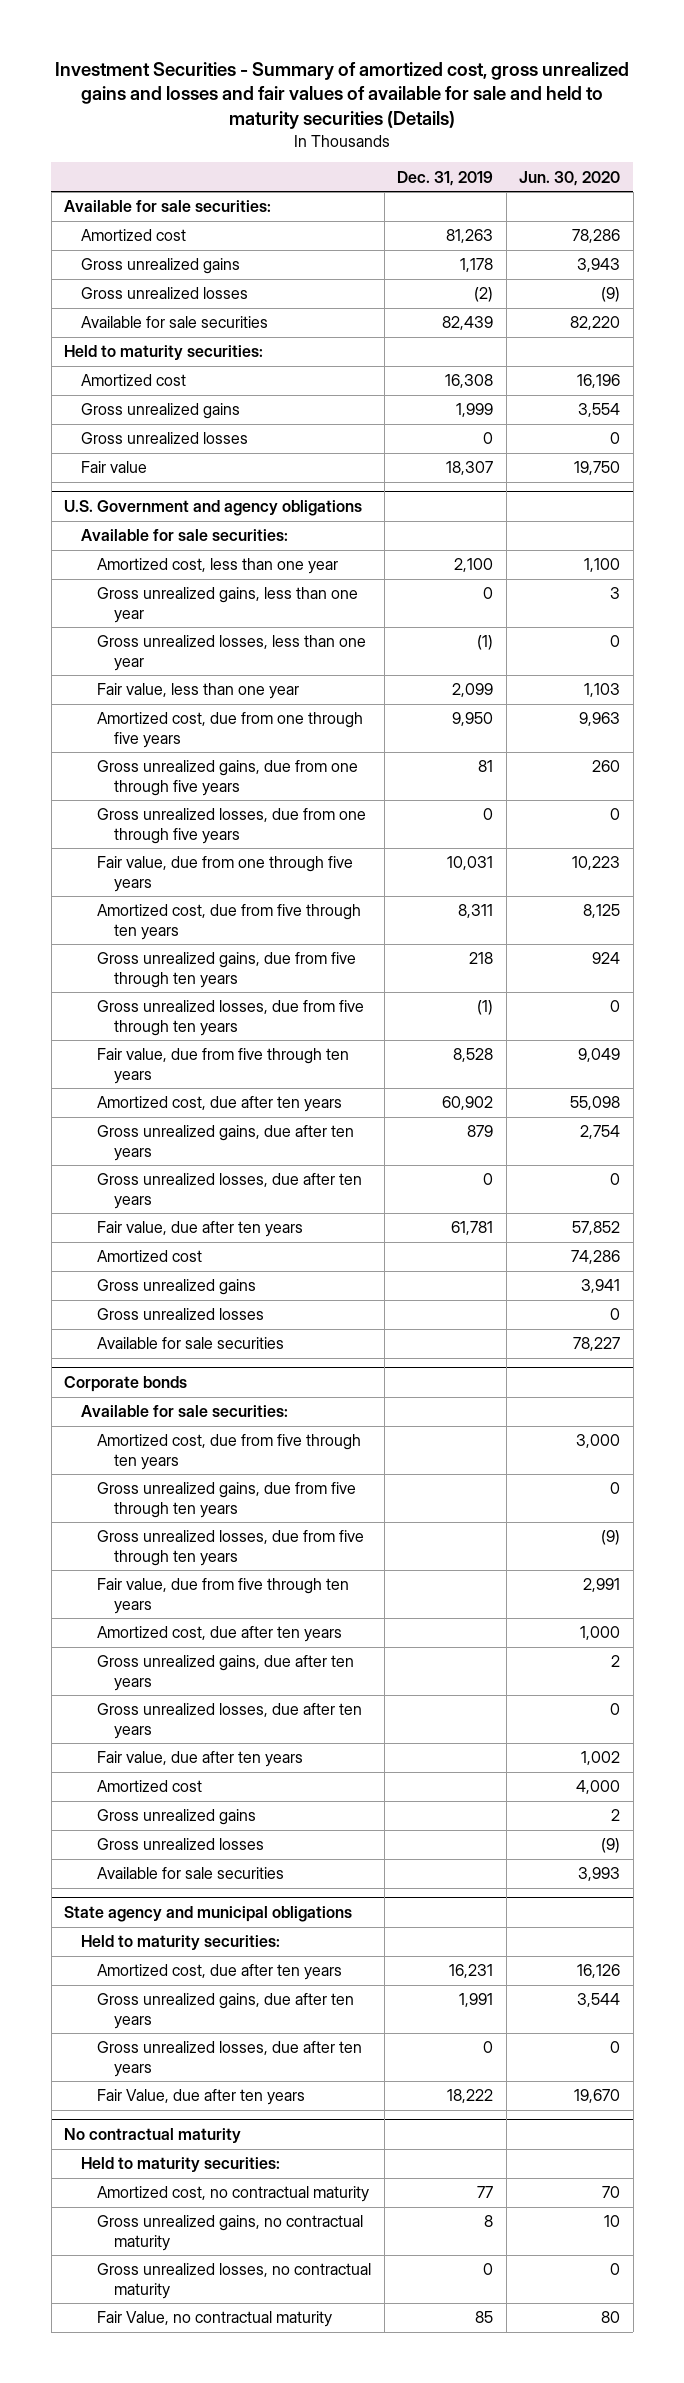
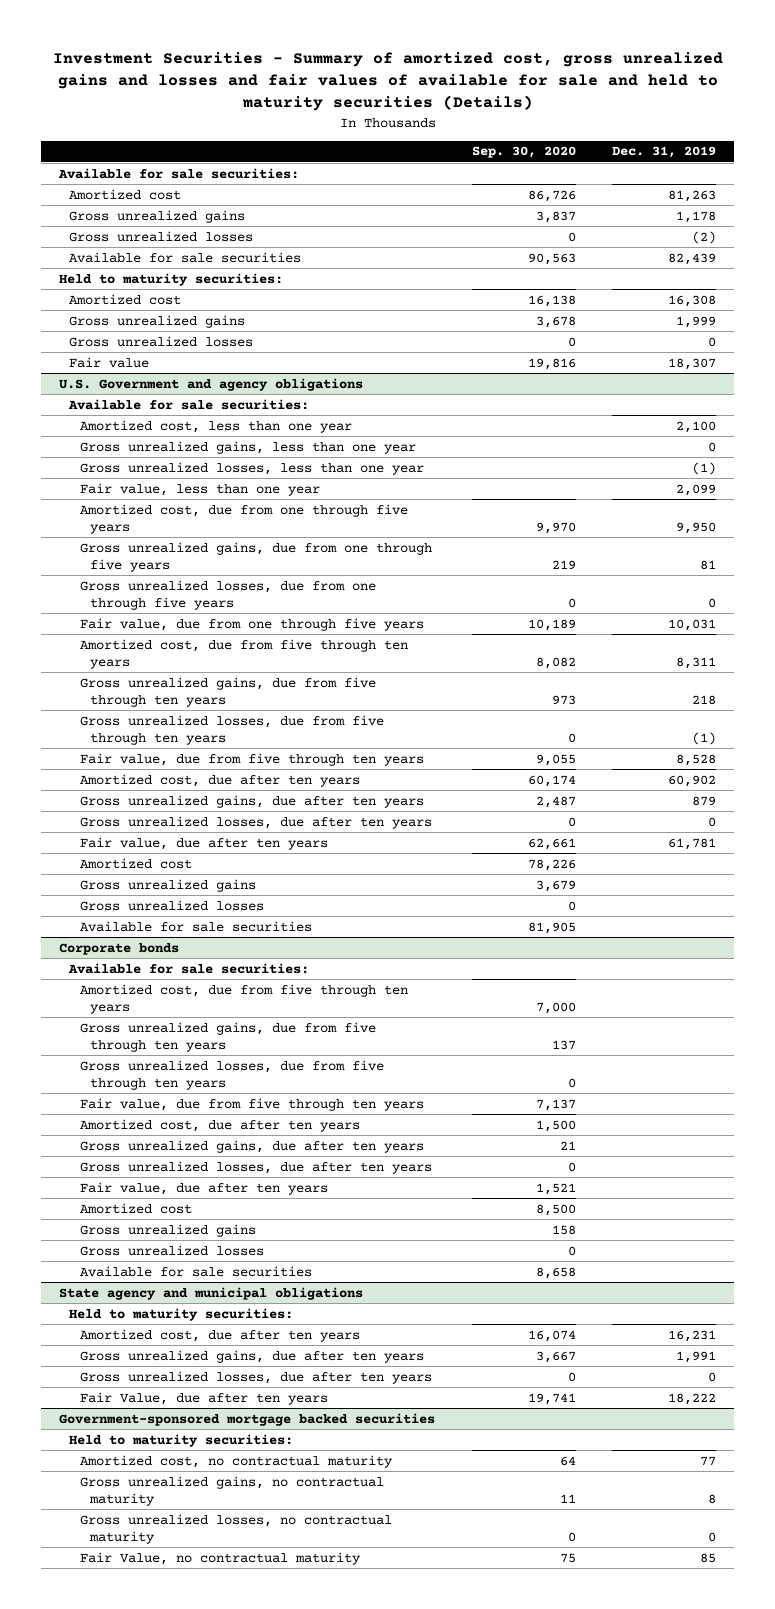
[519,170,621,186] Jun. 30, 2020 -> none
none -> [471,146,576,159] Sep. 30, 2020
[64,2127,242,2143] No contractual maturity -> [59,1412,436,1426] Government-sponsored mortgage backed securities

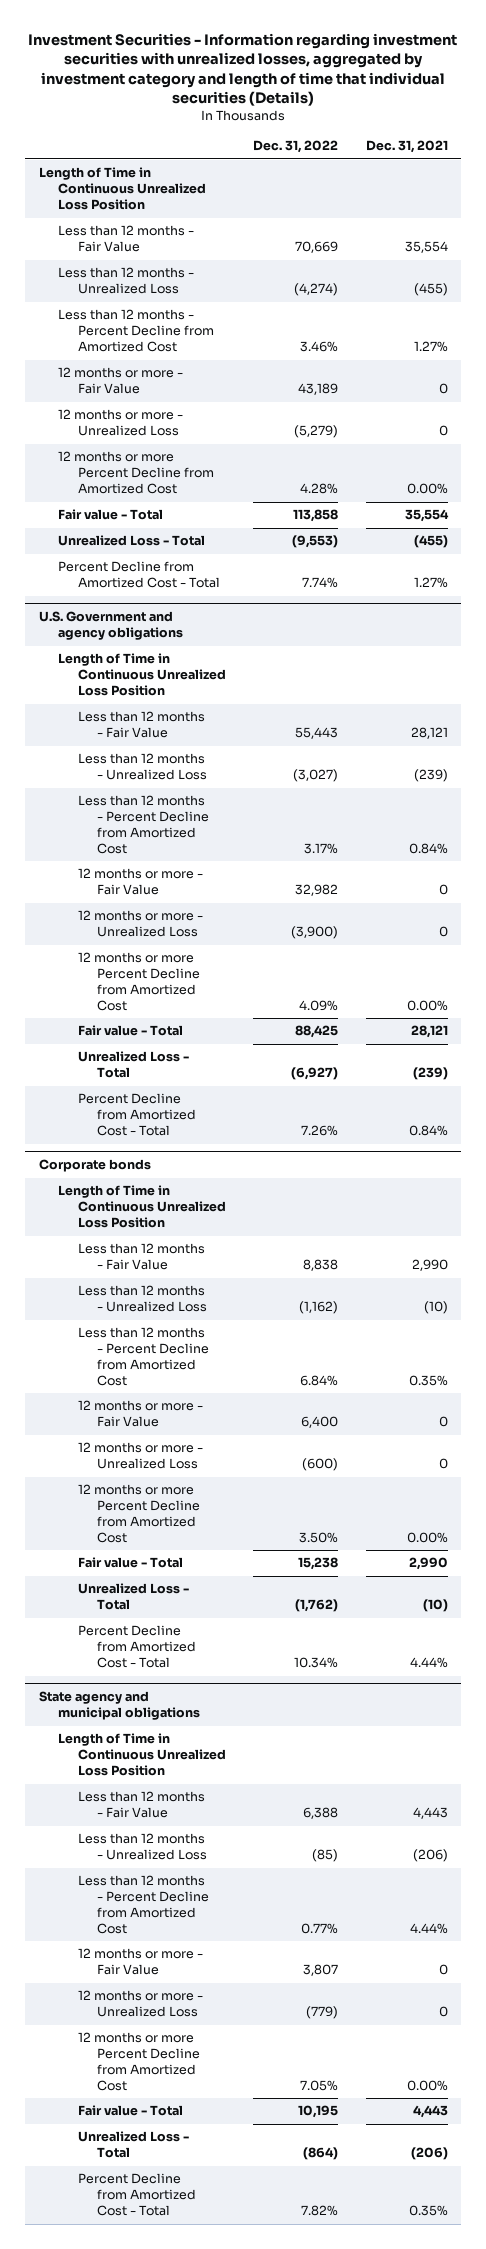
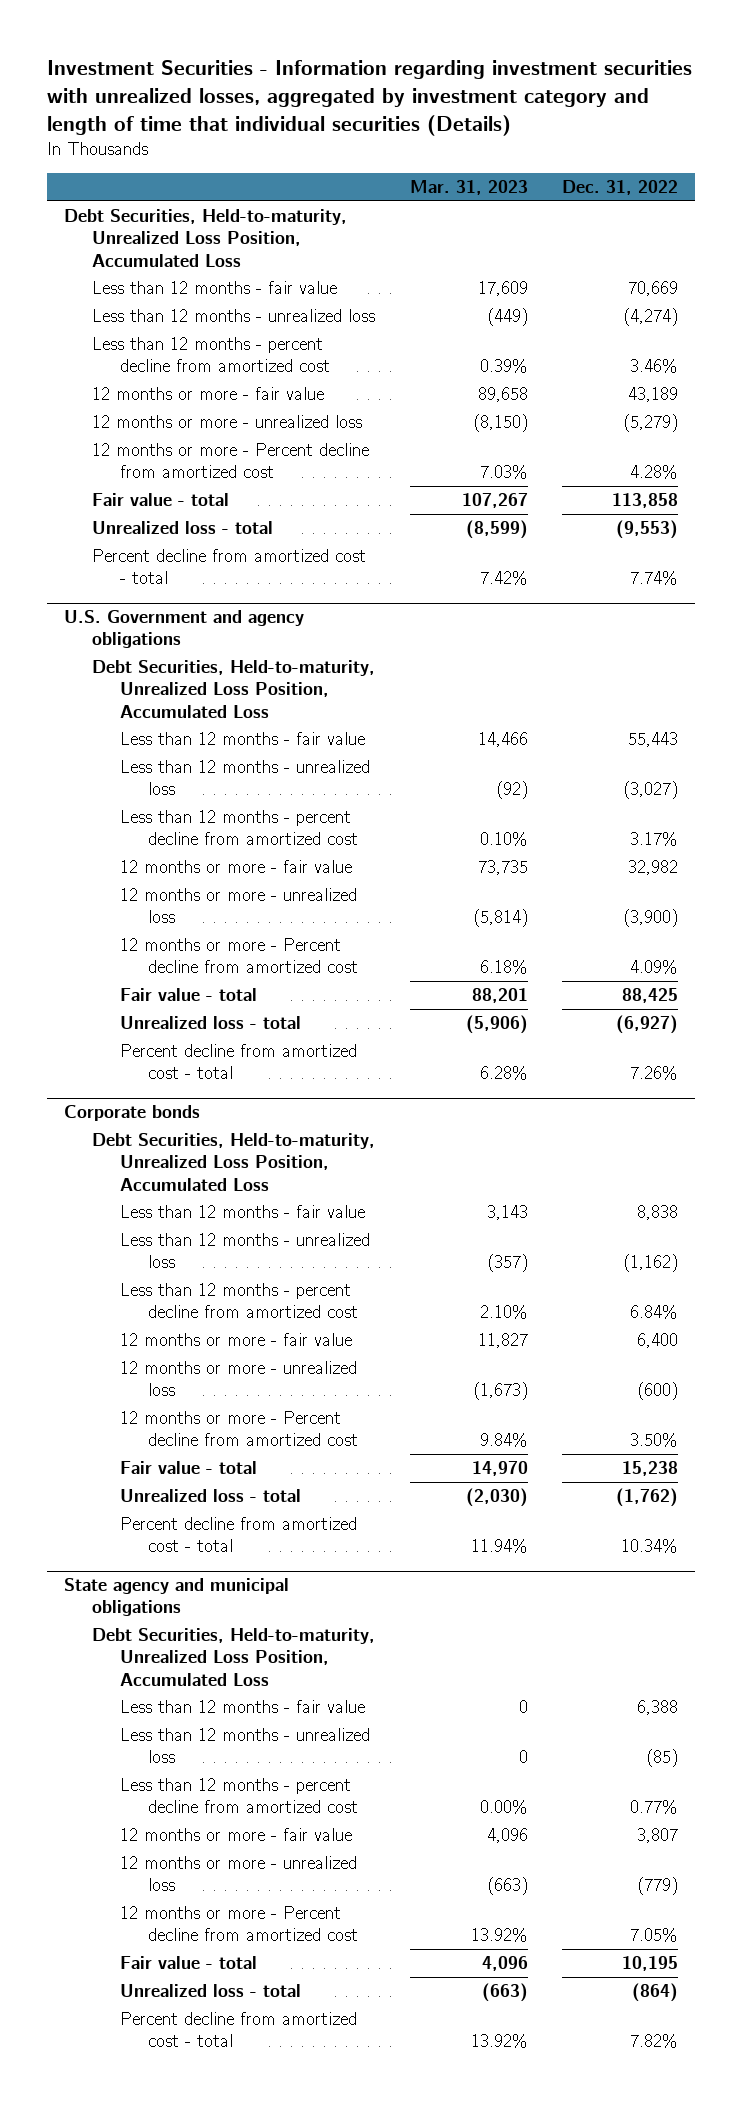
[365,140,448,154] Dec. 31, 2021 -> none
none -> [409,179,528,195] Mar. 31, 2023
[38,167,207,211] Length of Time in Continuous Unrealized Loss Position -> [64,209,348,267] Debt Securities, Held-to-maturity, Unrealized Loss Position, Accumulated Loss
[58,225,195,253] Less than 12 months - Fair Value -> [92,281,338,295] Less than 12 months - fair value
[58,267,195,295] Less than 12 months - Unrealized Loss -> [92,309,376,323] Less than 12 months - unrealized loss
[58,309,214,353] Less than 12 months - Percent Decline from Amortized Cost -> [92,337,331,373] Less than 12 months - percent decline from amortized cost
[58,367,184,395] 12 months or more - Fair Value -> [92,387,325,401] 12 months or more - fair value
[58,409,184,437] 12 months or more - Unrealized Loss -> [92,415,363,429] 12 months or more - unrealized loss
[58,451,214,495] 12 months or more Percent Decline from Amortized Cost -> [92,443,370,479] 12 months or more - Percent decline from amortized cost
[58,509,164,521] Fair value - Total -> [92,493,230,507] Fair value - total
[58,535,206,547] Unrealized Loss - Total -> [92,521,274,535] Unrealized loss - total
[58,561,220,589] Percent Decline from Amortized Cost - Total -> [92,549,367,585] Percent decline from amortized cost - total
[58,653,226,697] Length of Time in Continuous Unrealized Loss Position -> [92,660,376,718] Debt Securities, Held-to-maturity, Unrealized Loss Position, Accumulated Loss
[77,711,205,739] Less than 12 months - Fair Value -> [120,732,366,746] Less than 12 months - fair value
[77,753,208,781] Less than 12 months - Unrealized Loss -> [120,760,371,796] Less than 12 months - unrealized loss
[77,795,210,855] Less than 12 months - Percent Decline from Amortized Cost -> [120,810,359,846] Less than 12 months - percent decline from amortized cost
[77,868,203,896] 12 months or more - Fair Value -> [120,860,353,874] 12 months or more - fair value
[77,910,203,938] 12 months or more - Unrealized Loss -> [120,888,358,924] 12 months or more - unrealized loss
[77,952,201,1012] 12 months or more Percent Decline from Amortized Cost -> [120,938,359,974] 12 months or more - Percent decline from amortized cost
[77,1025,183,1037] Fair value - Total -> [120,988,258,1002] Fair value - total
[77,1051,189,1079] Unrealized Loss - Total -> [120,1016,302,1030] Unrealized loss - total
[77,1093,197,1137] Percent Decline from Amortized Cost - Total -> [120,1044,358,1080] Percent decline from amortized cost - total
[58,1185,226,1229] Length of Time in Continuous Unrealized Loss Position -> [92,1133,376,1191] Debt Securities, Held-to-maturity, Unrealized Loss Position, Accumulated Loss
[77,1243,205,1271] Less than 12 months - Fair Value -> [120,1205,366,1219] Less than 12 months - fair value
[77,1285,208,1313] Less than 12 months - Unrealized Loss -> [120,1233,371,1269] Less than 12 months - unrealized loss
[77,1327,210,1387] Less than 12 months - Percent Decline from Amortized Cost -> [120,1283,359,1319] Less than 12 months - percent decline from amortized cost
[77,1400,203,1428] 12 months or more - Fair Value -> [120,1333,353,1347] 12 months or more - fair value
[77,1442,203,1470] 12 months or more - Unrealized Loss -> [120,1361,358,1397] 12 months or more - unrealized loss
[77,1484,201,1544] 12 months or more Percent Decline from Amortized Cost -> [120,1411,359,1447] 12 months or more - Percent decline from amortized cost
[77,1557,183,1569] Fair value - Total -> [120,1461,258,1475] Fair value - total
[77,1583,189,1611] Unrealized Loss - Total -> [120,1489,302,1503] Unrealized loss - total
[77,1625,197,1669] Percent Decline from Amortized Cost - Total -> [120,1517,358,1553] Percent decline from amortized cost - total
[58,1733,226,1777] Length of Time in Continuous Unrealized Loss Position -> [92,1628,376,1686] Debt Securities, Held-to-maturity, Unrealized Loss Position, Accumulated Loss
[77,1791,205,1819] Less than 12 months - Fair Value -> [120,1700,366,1714] Less than 12 months - fair value
[77,1833,208,1861] Less than 12 months - Unrealized Loss -> [120,1728,371,1764] Less than 12 months - unrealized loss
[77,1875,210,1935] Less than 12 months - Percent Decline from Amortized Cost -> [120,1778,359,1814] Less than 12 months - percent decline from amortized cost
[77,1948,203,1976] 12 months or more - Fair Value -> [120,1828,353,1842] 12 months or more - fair value
[77,1990,203,2018] 12 months or more - Unrealized Loss -> [120,1856,358,1892] 12 months or more - unrealized loss
[77,2032,201,2092] 12 months or more Percent Decline from Amortized Cost -> [120,1906,359,1942] 12 months or more - Percent decline from amortized cost
[77,2105,183,2117] Fair value - Total -> [120,1956,258,1970] Fair value - total
[77,2131,189,2159] Unrealized Loss - Total -> [120,1984,302,1998] Unrealized loss - total
[77,2173,197,2217] Percent Decline from Amortized Cost - Total -> [120,2012,358,2048] Percent decline from amortized cost - total

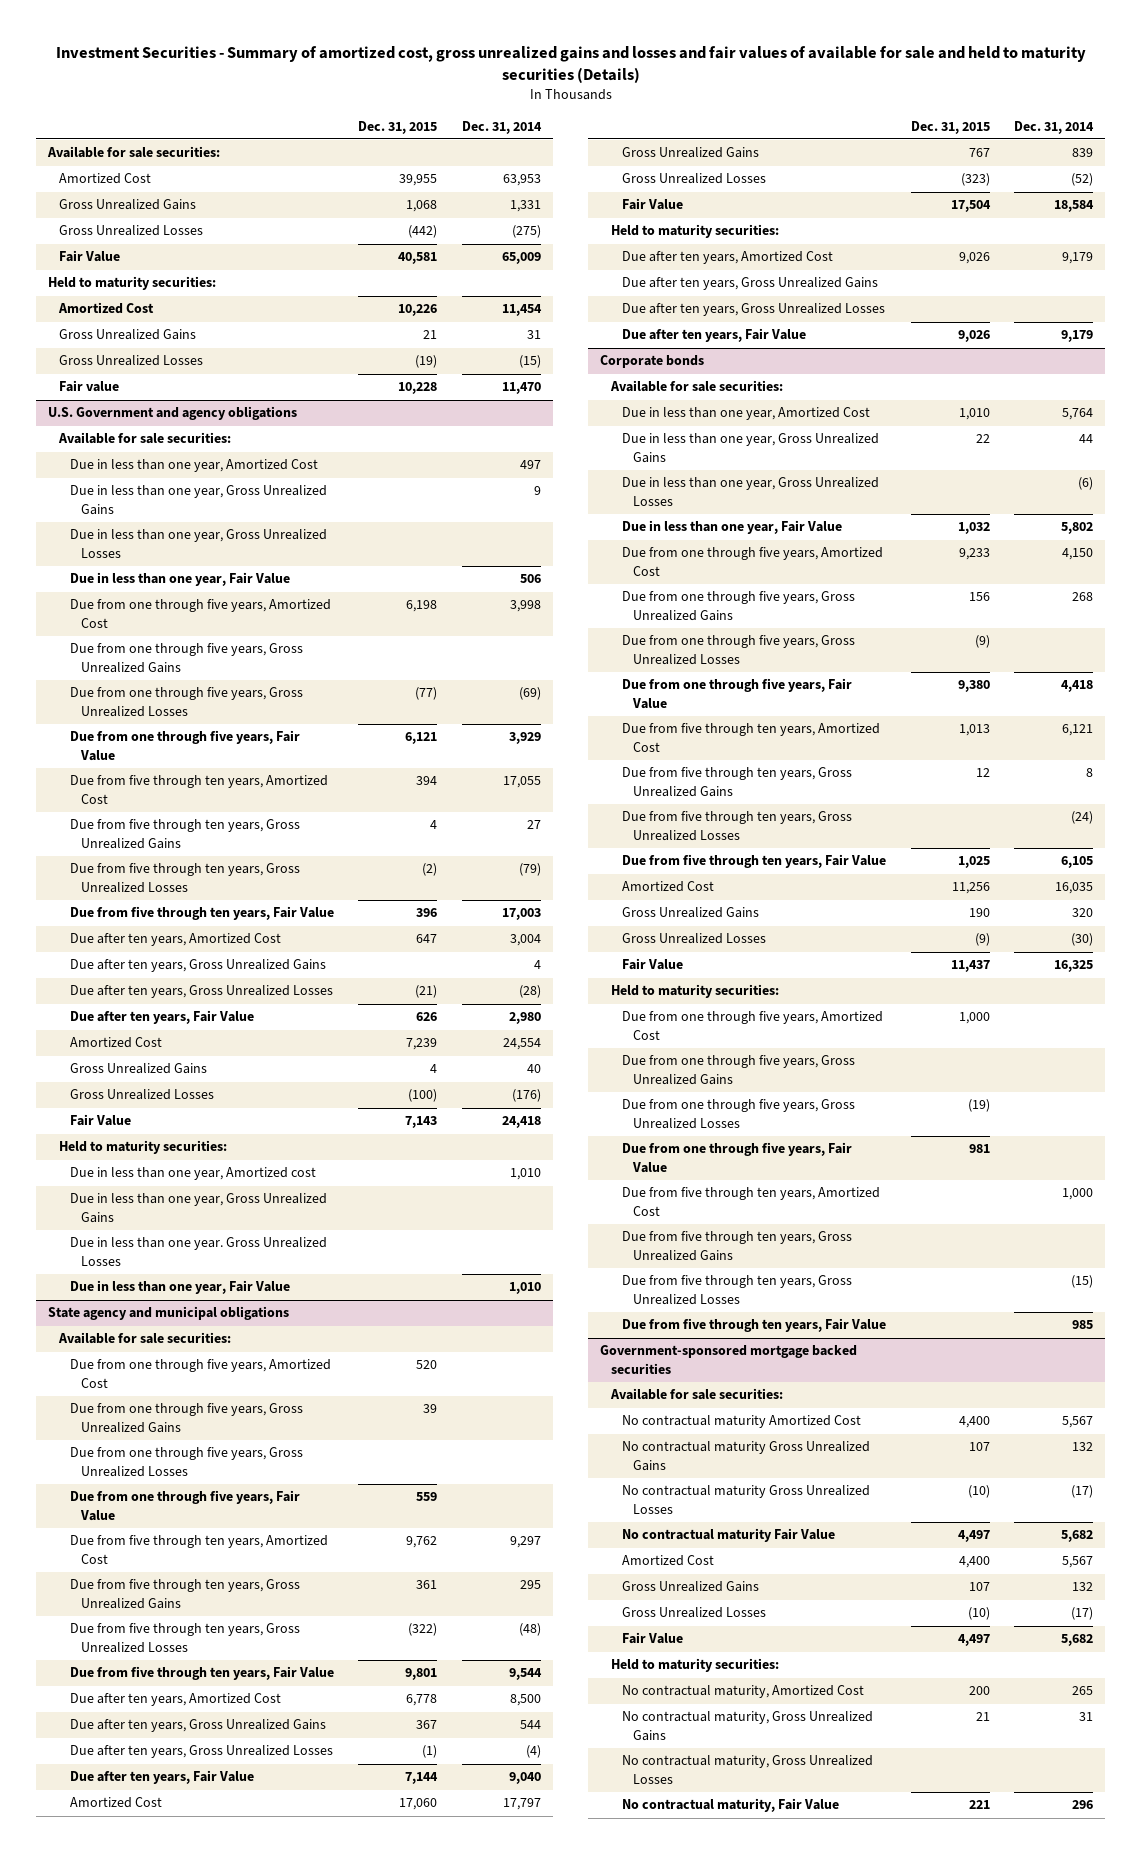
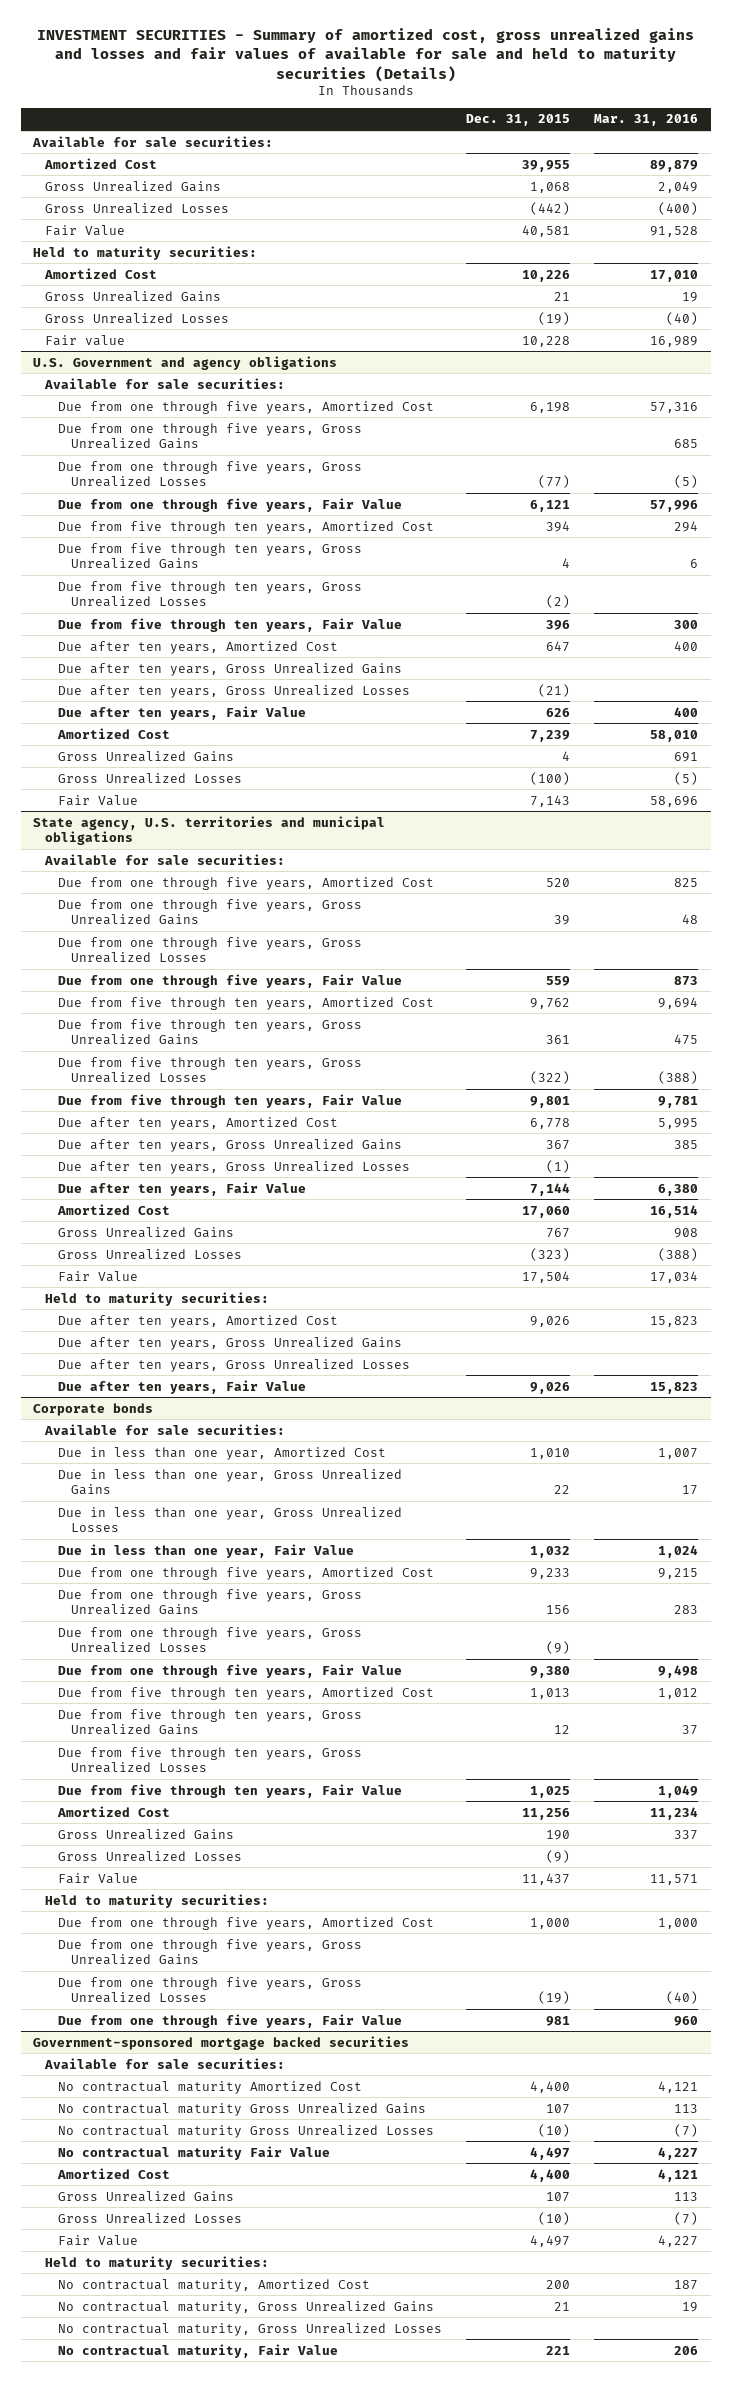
[55,45,1086,83] Investment Securities - Summary of amortized cost, gross unrealized gains and losses and fair values of available for sale and held to maturity securities (Details) -> [36,27,694,82] INVESTMENT SECURITIES - Summary of amortized cost, gross unrealized gains and losses and fair values of available for sale and held to maturity securities (Details)
[461,120,542,134] Dec. 31, 2014 -> none
none -> [594,114,699,127] Mar. 31, 2016
[69,459,318,473] Due in less than one year, Amortized Cost -> none
[69,485,327,515] Due in less than one year, Gross Unrealized Gains -> none
[69,529,327,558] Due in less than one year, Gross Unrealized Losses -> none
[69,572,290,587] Due in less than one year, Fair Value -> none
[58,1140,227,1155] Held to maturity securities: -> none
[69,1167,316,1181] Due in less than one year, Amortized cost -> none
[69,1193,327,1223] Due in less than one year, Gross Unrealized Gains -> none
[69,1237,327,1266] Due in less than one year. Gross Unrealized Losses -> none
[69,1280,290,1295] Due in less than one year, Fair Value -> none
[47,1306,289,1321] State agency and municipal obligations -> [32,815,385,846] State agency, U.S. territories and municipal obligations
[622,1187,881,1216] Due from five through ten years, Amortized Cost -> none
[622,1231,853,1261] Due from five through ten years, Gross Unrealized Gains -> none
[622,1275,853,1305] Due from five through ten years, Gross Unrealized Losses -> none
[622,1318,887,1333] Due from five through ten years, Fair Value -> none

